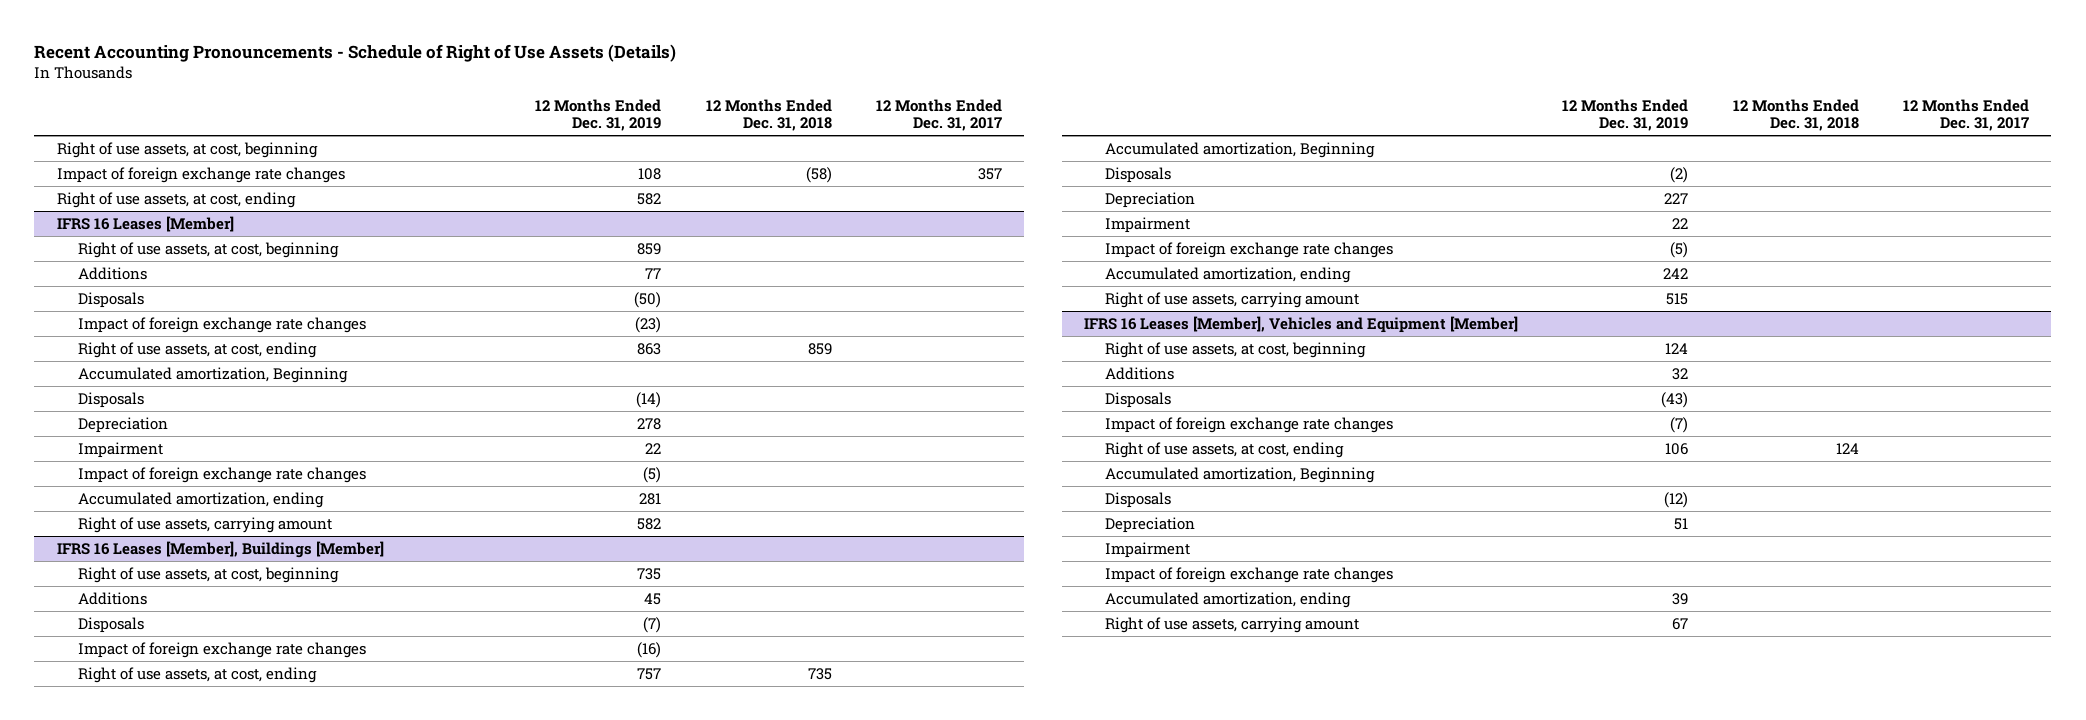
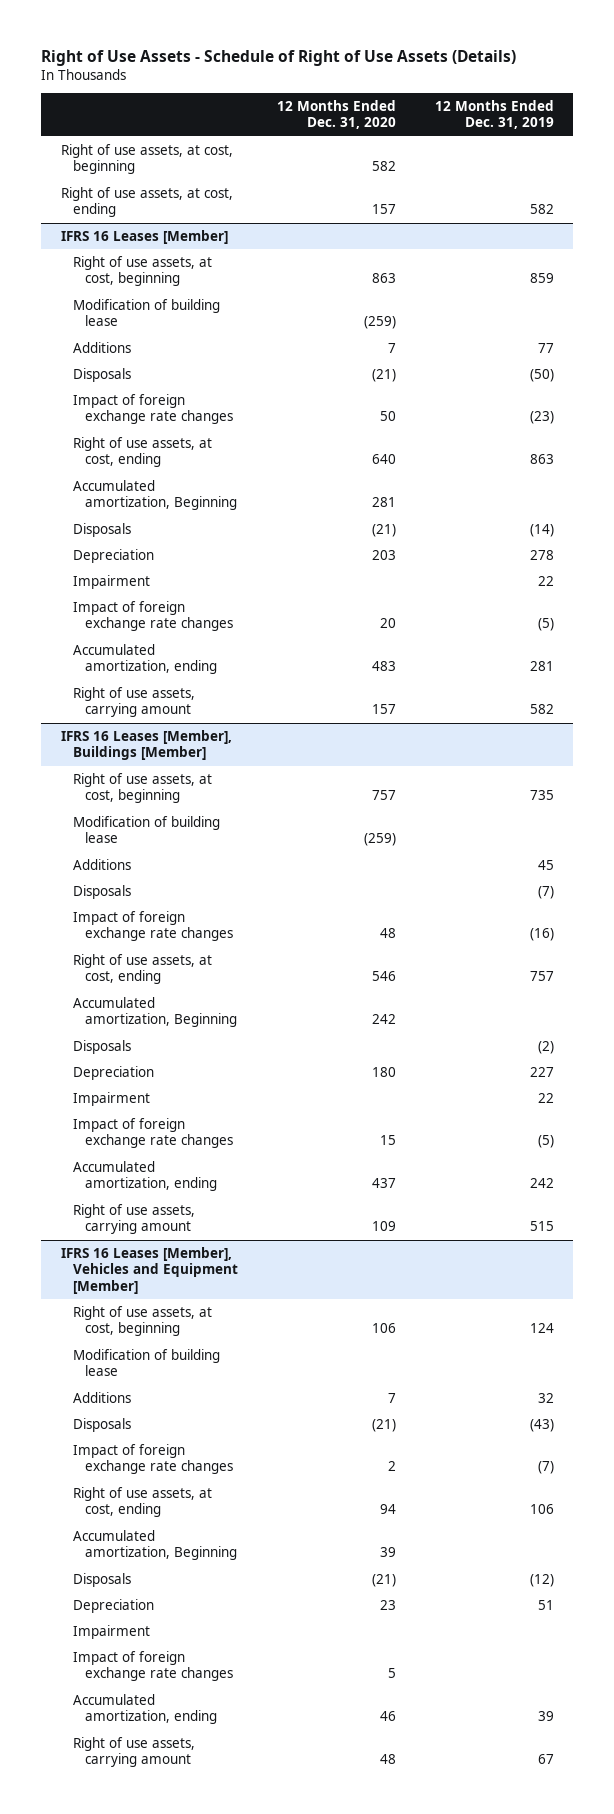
[34,43,677,62] Recent Accounting Pronouncements - Schedule of Right of Use Assets (Details) -> [41,49,517,66] Right of Use Assets - Schedule of Right of Use Assets (Details)
[705,98,832,131] 12 Months Ended Dec. 31, 2018 -> none
[875,98,1002,131] 12 Months Ended Dec. 31, 2017 -> none
none -> [276,99,396,130] 12 Months Ended Dec. 31, 2020
[56,166,345,183] Impact of foreign exchange rate changes -> none
none -> [72,298,220,327] Modification of building lease
none -> [72,815,220,844] Modification of building lease
none -> [72,1348,220,1377] Modification of building lease

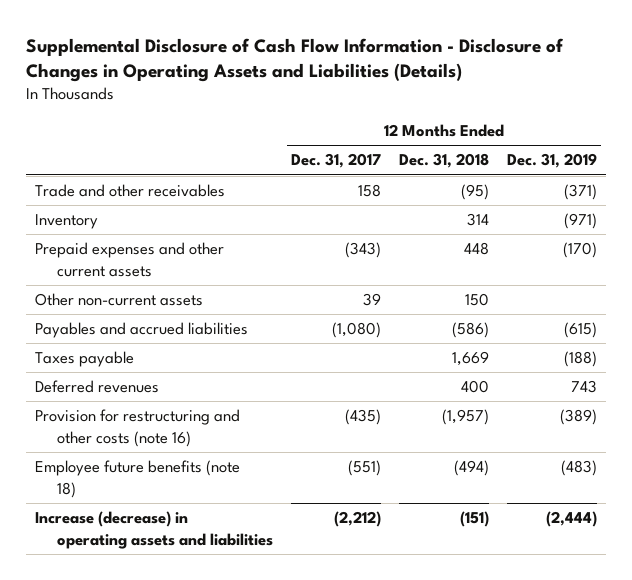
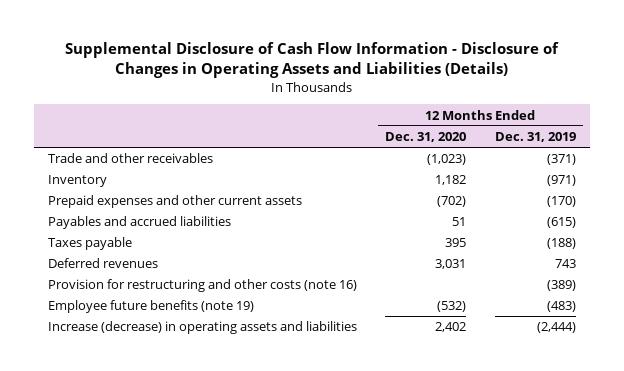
[291,153,382,169] Dec. 31, 2017 -> none
[399,153,490,169] Dec. 31, 2018 -> none
none -> [385,131,467,142] Dec. 31, 2020
[34,293,203,307] Other non-current assets -> none
[34,460,240,498] Employee future benefits (note 18) -> [48,300,255,314] Employee future benefits (note 19)

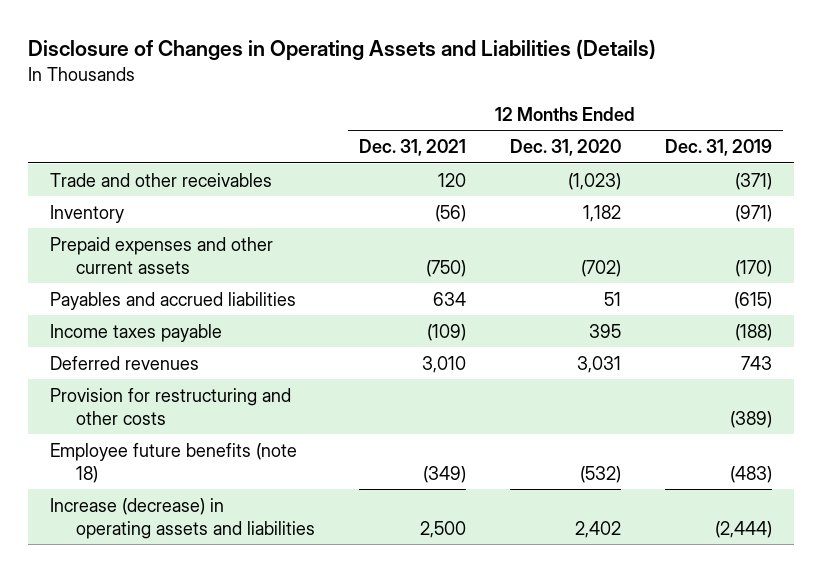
[64,42,559,79] Supplemental Disclosure of Cash Flow Information - Disclosure of Changes in Operating Assets and Liabilities (Details) -> [27,38,656,61] Disclosure of Changes in Operating Assets and Liabilities (Details)
none -> [358,139,466,157] Dec. 31, 2021
[48,237,133,251] Taxes payable -> [49,323,222,342] Income taxes payable
[48,279,358,293] Provision for restructuring and other costs (note 16) -> [49,387,291,426] Provision for restructuring and other costs
[48,300,255,314] Employee future benefits (note 19) -> [49,442,297,484] Employee future benefits (note 18)

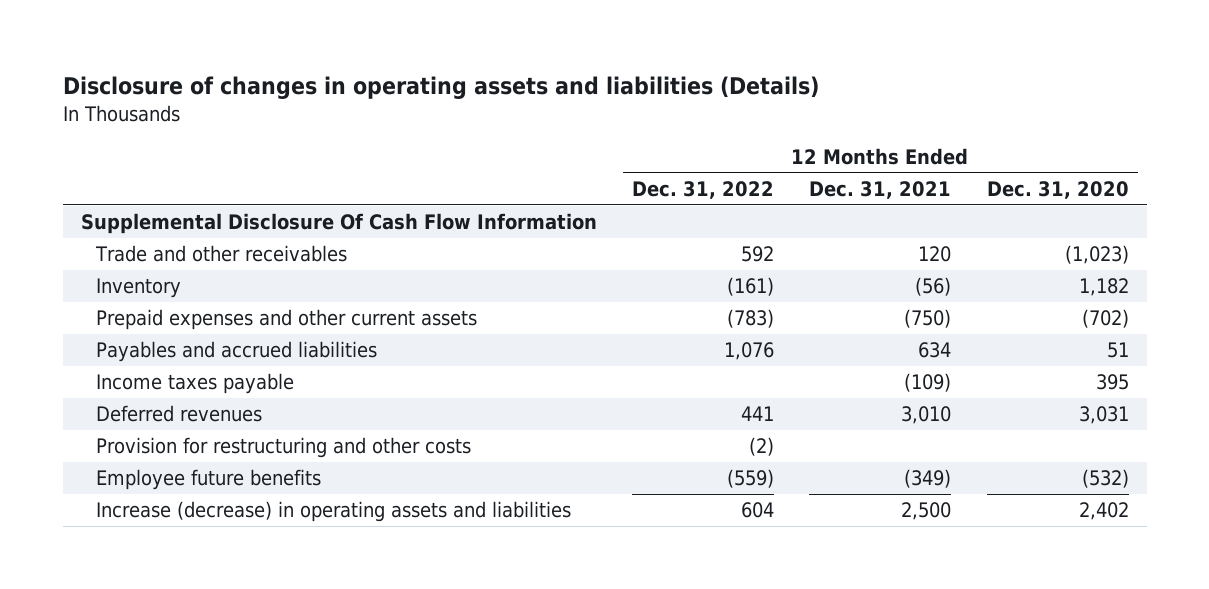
[27,38,656,61] Disclosure of Changes in Operating Assets and Liabilities (Details) -> [62,75,819,99] Disclosure of changes in operating assets and liabilities (Details)
[664,139,772,157] Dec. 31, 2019 -> none
none -> [632,180,775,199] Dec. 31, 2022
none -> [80,213,597,235] Supplemental Disclosure Of Cash Flow Information
[49,442,297,484] Employee future benefits (note 18) -> [96,469,322,491] Employee future benefits

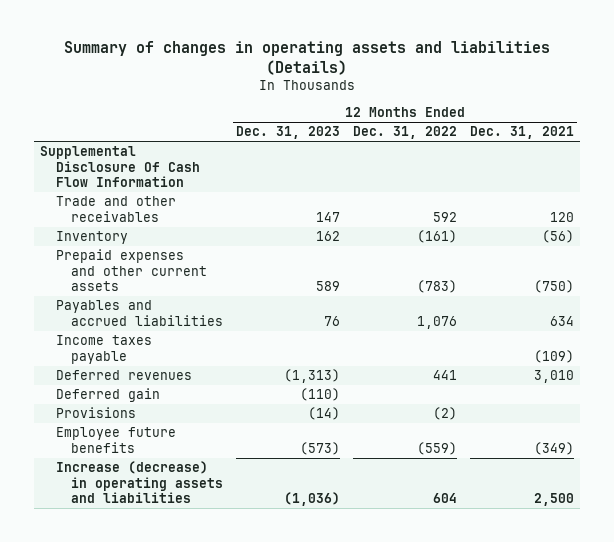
[62,75,819,99] Disclosure of changes in operating assets and liabilities (Details) -> [63,41,550,76] Summary of changes in operating assets and liabilities (Details)
[986,180,1129,199] Dec. 31, 2020 -> none
none -> [235,126,340,140] Dec. 31, 2023
[96,437,472,459] Provision for restructuring and other costs -> none
none -> [55,388,160,403] Deferred gain
none -> [55,407,136,419] Provisions

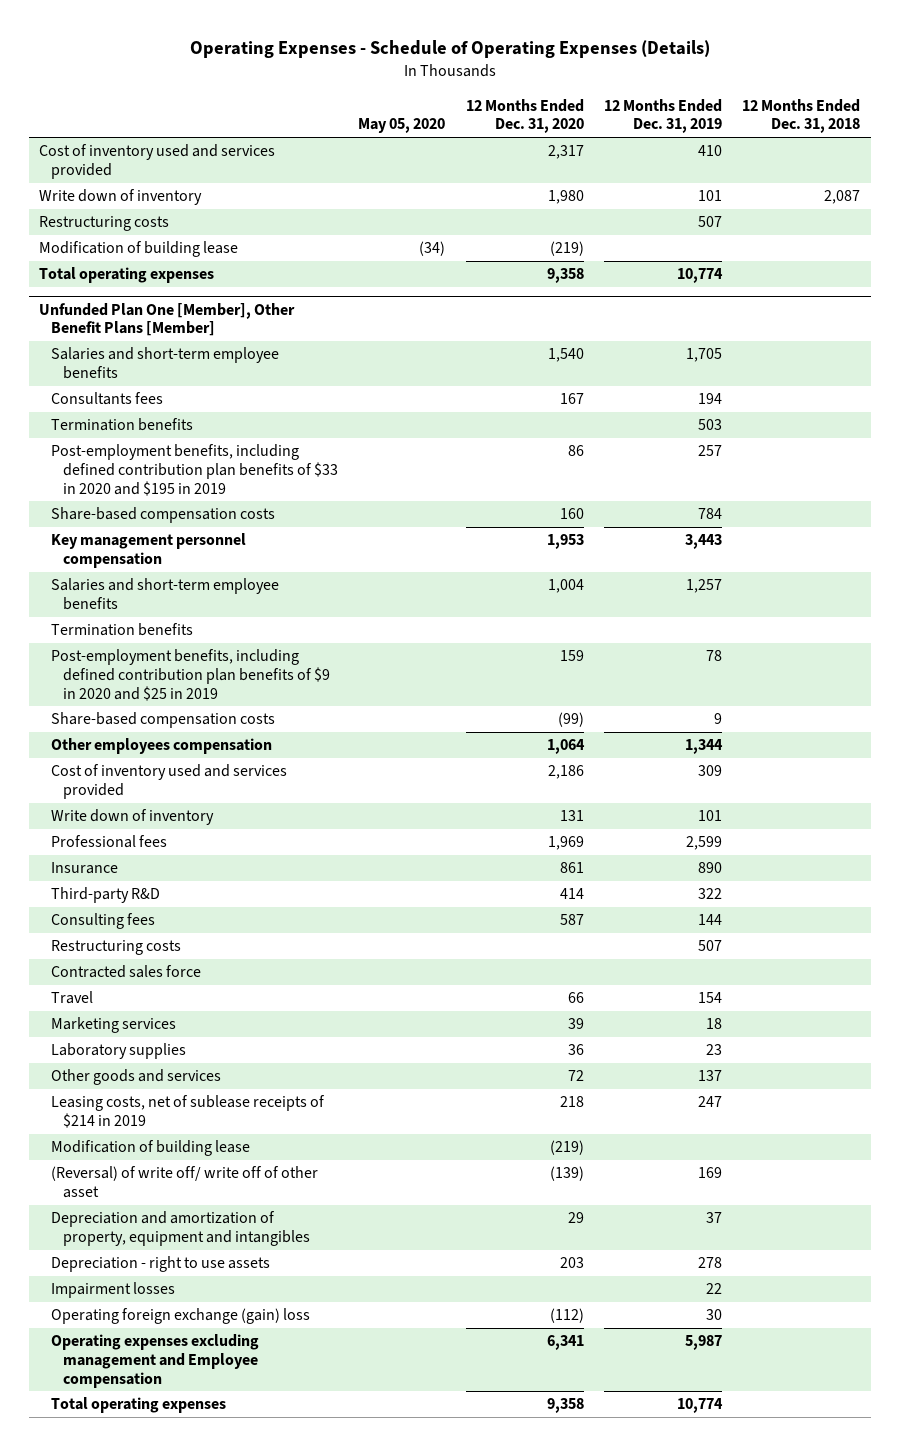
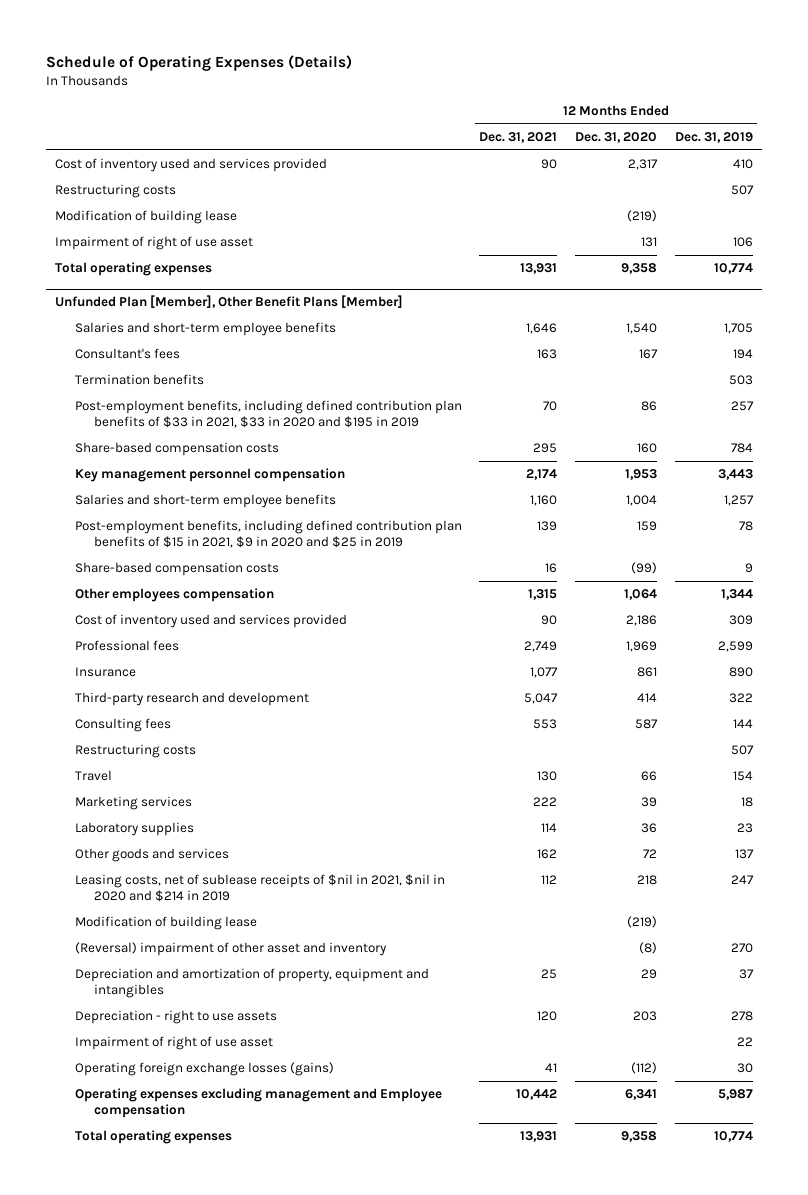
[189,40,710,59] Operating Expenses - Schedule of Operating Expenses (Details) -> [46,55,353,72] Schedule of Operating Expenses (Details)
[358,118,446,134] May 05, 2020 -> none
[742,98,861,134] 12 Months Ended Dec. 31, 2018 -> none
none -> [479,131,558,143] Dec. 31, 2021
[39,189,203,206] Write down of inventory -> none
none -> [55,236,254,251] Impairment of right of use asset
[39,302,296,337] Unfunded Plan One [Member], Other Benefit Plans [Member] -> [55,295,404,309] Unfunded Plan [Member], Other Benefit Plans [Member]
[51,392,164,406] Consultants fees -> [74,348,180,360] Consultant's fees
[51,444,339,496] Post-employment benefits, including defined contribution plan benefits of $33 in 2020 and $195 in 2019 -> [74,400,462,429] Post-employment benefits, including defined contribution plan benefits of $33 in 2021, $33 in 2020 and $195 in 2019
[51,623,194,637] Termination benefits -> none
[51,649,331,701] Post-employment benefits, including defined contribution plan benefits of $9 in 2020 and $25 in 2019 -> [74,520,462,549] Post-employment benefits, including defined contribution plan benefits of $15 in 2021, $9 in 2020 and $25 in 2019
[51,809,215,826] Write down of inventory -> none
[51,887,161,904] Third-party R&D -> [74,692,309,707] Third-party research and development
[51,965,202,979] Contracted sales force -> none
[51,1095,326,1129] Leasing costs, net of sublease receipts of $214 in 2019 -> [74,874,445,903] Leasing costs, net of sublease receipts of $nil in 2021, $nil in 2020 and $214 in 2019
[51,1166,319,1199] (Reversal) of write off/ write off of other asset -> [74,942,387,957] (Reversal) impairment of other asset and inventory
[549,1166,584,1182] (139) -> [639,942,658,955] (8)
[698,1167,723,1179] 169 -> [730,943,753,954] 270
[51,1282,176,1299] Impairment losses -> [74,1036,273,1051] Impairment of right of use asset
[51,1308,311,1325] Operating foreign exchange (gain) loss -> [74,1062,334,1077] Operating foreign exchange losses (gains)

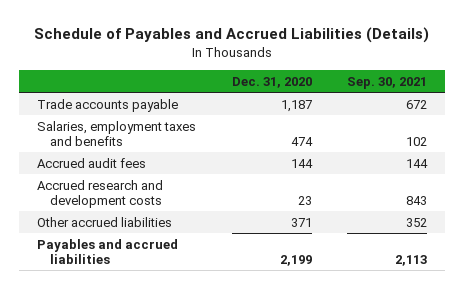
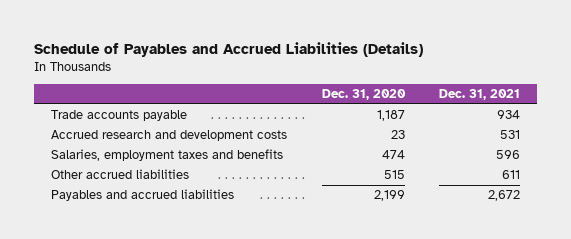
[347,76,428,89] Sep. 30, 2021 -> none
none -> [438,89,520,101] Dec. 31, 2021
[36,157,146,168] Accrued audit fees -> none
[36,120,196,147] Salaries, employment taxes and benefits -> [51,149,284,162] Salaries, employment taxes and benefits
[290,217,312,227] 371 -> [383,170,405,180] 515

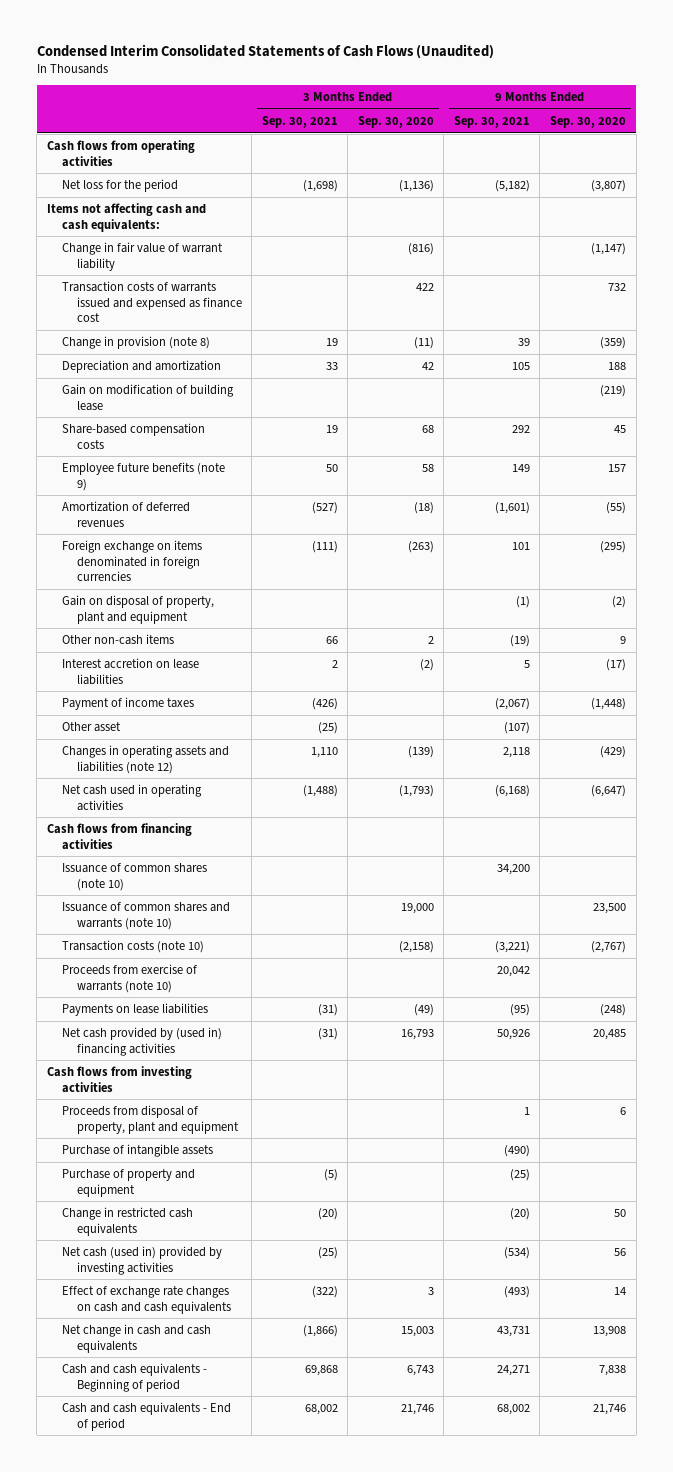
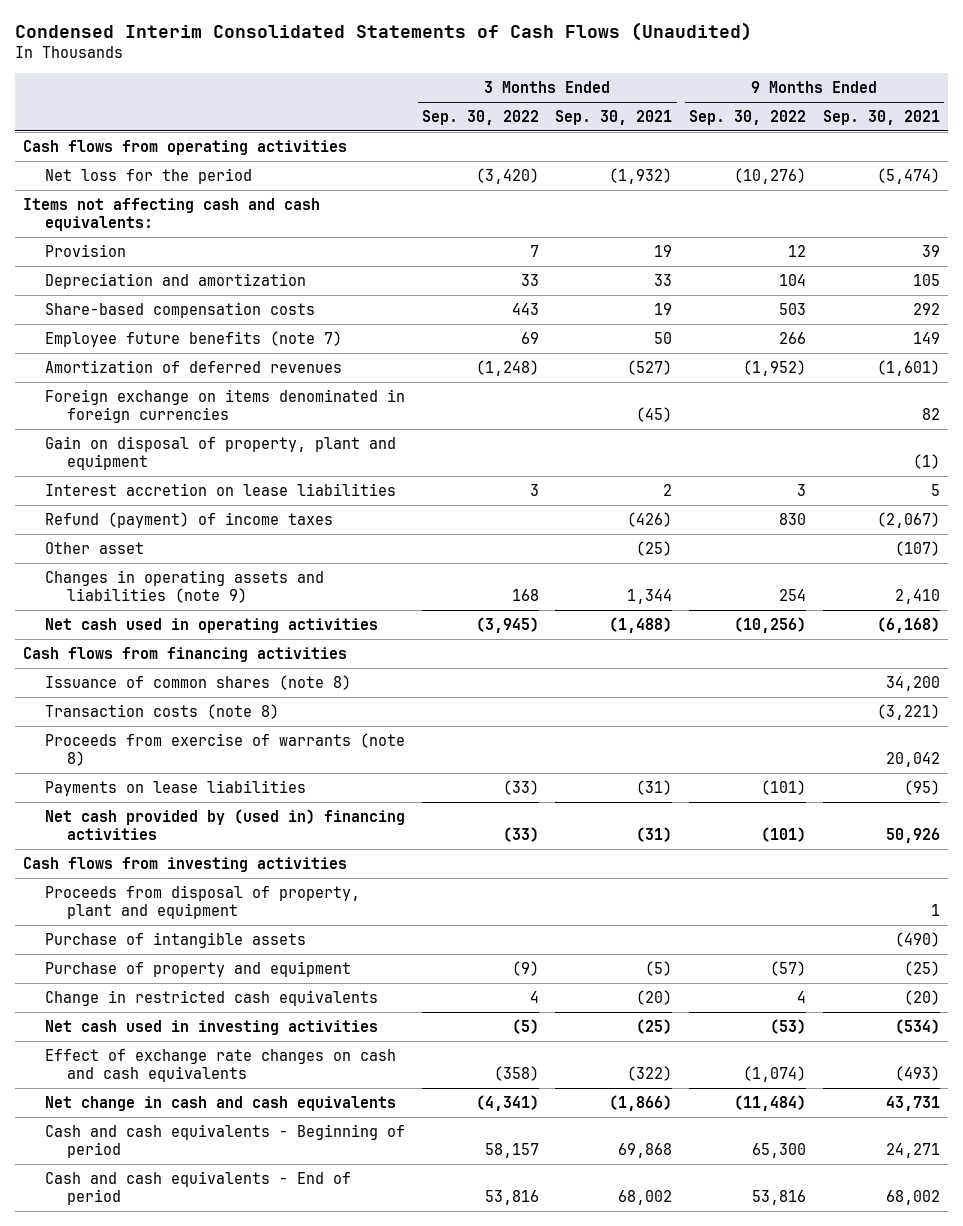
[357,115,434,128] Sep. 30, 2020 -> none
[550,115,627,128] Sep. 30, 2020 -> none
none -> [421,109,539,125] Sep. 30, 2022
none -> [689,109,807,125] Sep. 30, 2022
[302,179,338,192] (1,698) -> [609,167,673,184] (1,932)
[494,179,530,192] (5,182) -> [876,167,940,184] (5,474)
[61,241,223,271] Change in fair value of warrant liability -> none
[61,280,242,323] Transaction costs of warrants issued and expensed as finance cost -> none
[61,335,210,349] Change in provision (note 8) -> [45,243,127,257] Provision
[61,383,234,411] Gain on modification of building lease -> none
[61,461,225,491] Employee future benefits (note 9) -> [45,330,343,347] Employee future benefits (note 7)
[311,540,338,553] (111) -> [636,407,673,423] (45)
[511,541,530,550] 101 -> [921,408,940,421] 82
[61,633,174,645] Other non-cash items -> none
[61,696,194,710] Payment of income taxes -> [45,511,334,528] Refund (payment) of income taxes
[61,744,229,774] Changes in operating assets and liabilities (note 12) -> [45,569,325,604] Changes in operating assets and liabilities (note 9)
[310,746,338,758] 1,110 -> [627,589,673,605] 1,344
[502,746,530,758] 2,118 -> [894,589,940,605] 2,410
[61,901,230,930] Issuance of common shares and warrants (note 10) -> none
[61,862,207,891] Issuance of common shares (note 10) -> [45,674,352,690] Issuance of common shares (note 8)
[61,939,204,953] Transaction costs (note 10) -> [45,703,280,719] Transaction costs (note 8)
[61,963,197,993] Proceeds from exercise of warrants (note 10) -> [45,732,406,767] Proceeds from exercise of warrants (note 8)
[61,1245,222,1275] Net cash (used in) provided by investing activities -> [45,1019,379,1035] Net cash used in investing activities

